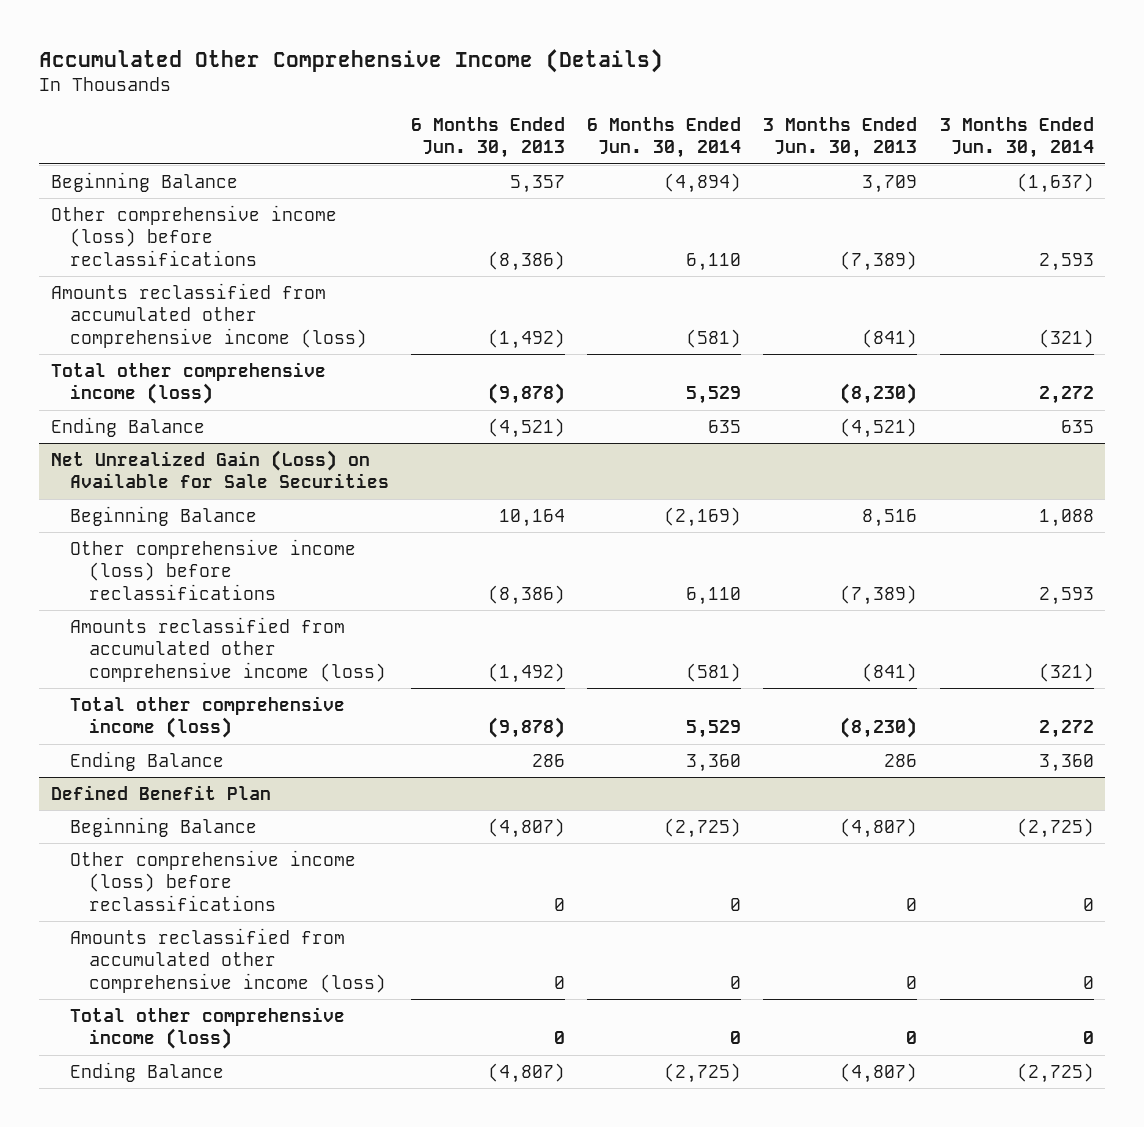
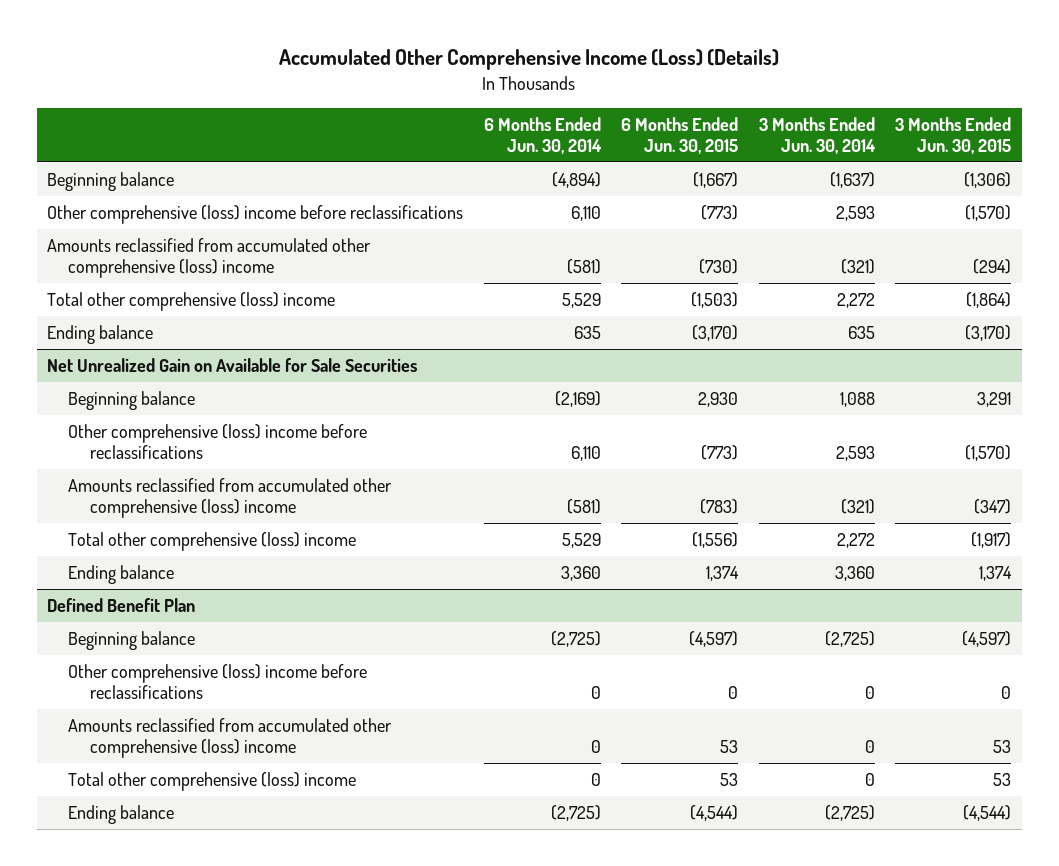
[39,48,664,73] Accumulated Other Comprehensive Income (Details) -> [279,49,780,71] Accumulated Other Comprehensive Income (Loss) (Details)
[410,116,565,159] 6 Months Ended Jun. 30, 2013 -> none
[763,116,918,159] 3 Months Ended Jun. 30, 2013 -> none
none -> [621,117,739,155] 6 Months Ended Jun. 30, 2015
none -> [895,117,1012,155] 3 Months Ended Jun. 30, 2015
[50,171,238,192] Beginning Balance -> [47,172,175,192] Beginning balance
[50,204,337,266] Other comprehensive income (loss) before reclassifications -> [47,205,464,225] Other comprehensive (loss) income before reclassifications
[50,282,367,348] Amounts reclassified from accumulated other comprehensive income (loss) -> [47,238,372,279] Amounts reclassified from accumulated other comprehensive (loss) income
[50,361,326,405] Total other comprehensive income (loss) -> [47,292,336,312] Total other comprehensive (loss) income
[50,416,205,437] Ending Balance -> [47,325,154,345] Ending balance
[50,449,389,489] Net Unrealized Gain (Loss) on Available for Sale Securities -> [47,358,418,373] Net Unrealized Gain on Available for Sale Securities
[69,505,257,526] Beginning Balance -> [68,391,196,411] Beginning balance
[69,538,356,600] Other comprehensive income (loss) before reclassifications -> [68,424,368,460] Other comprehensive (loss) income before reclassifications
[69,616,386,682] Amounts reclassified from accumulated other comprehensive income (loss) -> [68,478,393,519] Amounts reclassified from accumulated other comprehensive (loss) income
[69,695,345,739] Total other comprehensive income (loss) -> [68,532,357,552] Total other comprehensive (loss) income
[69,750,224,771] Ending Balance -> [68,565,175,585] Ending balance
[69,816,257,837] Beginning Balance -> [68,631,196,651] Beginning balance
[69,849,356,911] Other comprehensive income (loss) before reclassifications -> [68,664,368,700] Other comprehensive (loss) income before reclassifications
[69,927,386,993] Amounts reclassified from accumulated other comprehensive income (loss) -> [68,718,393,759] Amounts reclassified from accumulated other comprehensive (loss) income
[69,1006,345,1050] Total other comprehensive income (loss) -> [68,772,357,792] Total other comprehensive (loss) income
[69,1061,224,1082] Ending Balance -> [68,805,175,825] Ending balance

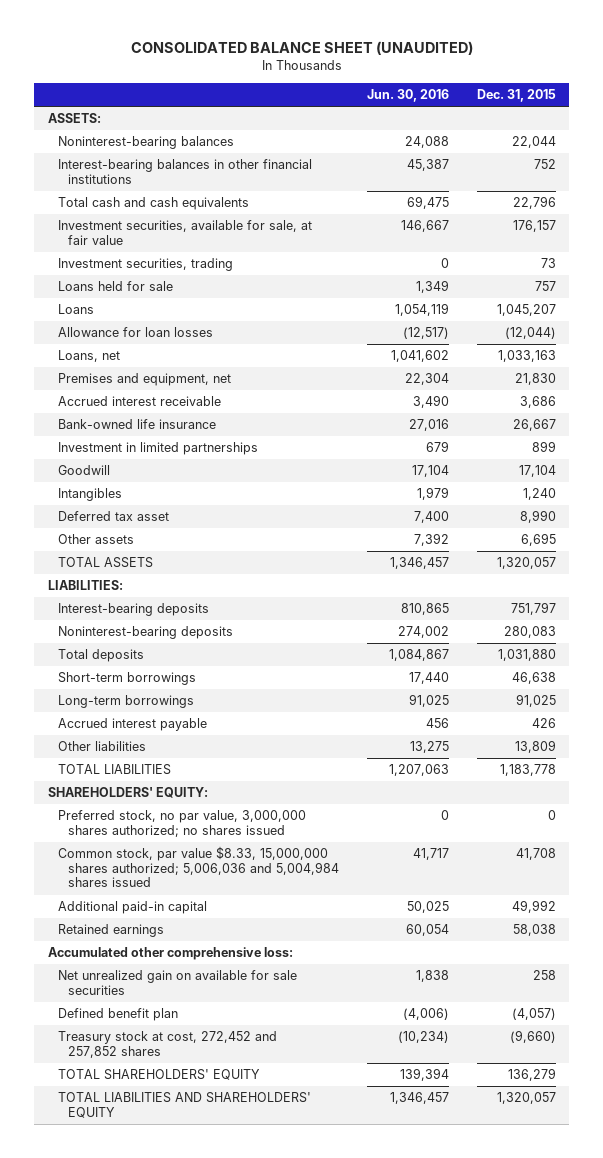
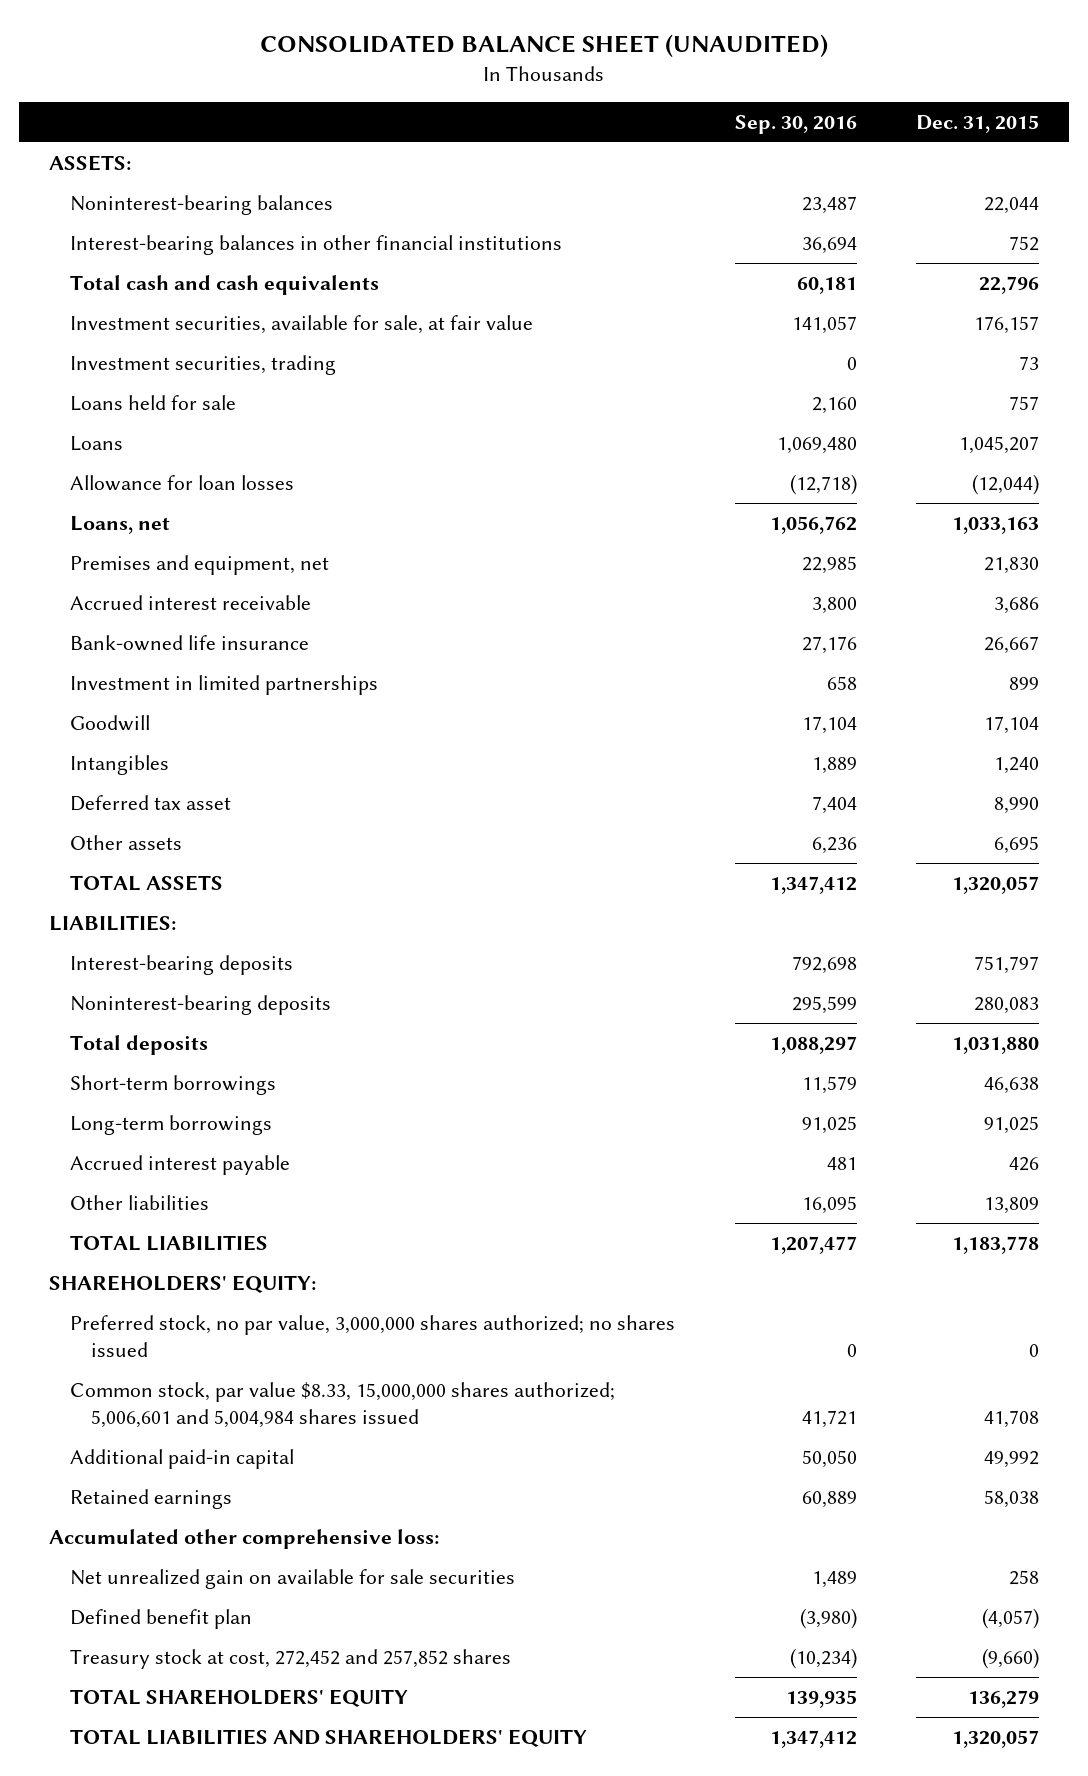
[366,89,449,103] Jun. 30, 2016 -> none
none -> [734,114,857,134] Sep. 30, 2016
[57,846,339,888] Common stock, par value $8.33, 15,000,000 shares authorized; 5,006,036 and 5,004,984 shares issued -> [69,1381,615,1429] Common stock, par value $8.33, 15,000,000 shares authorized; 5,006,601 and 5,004,984 shares issued

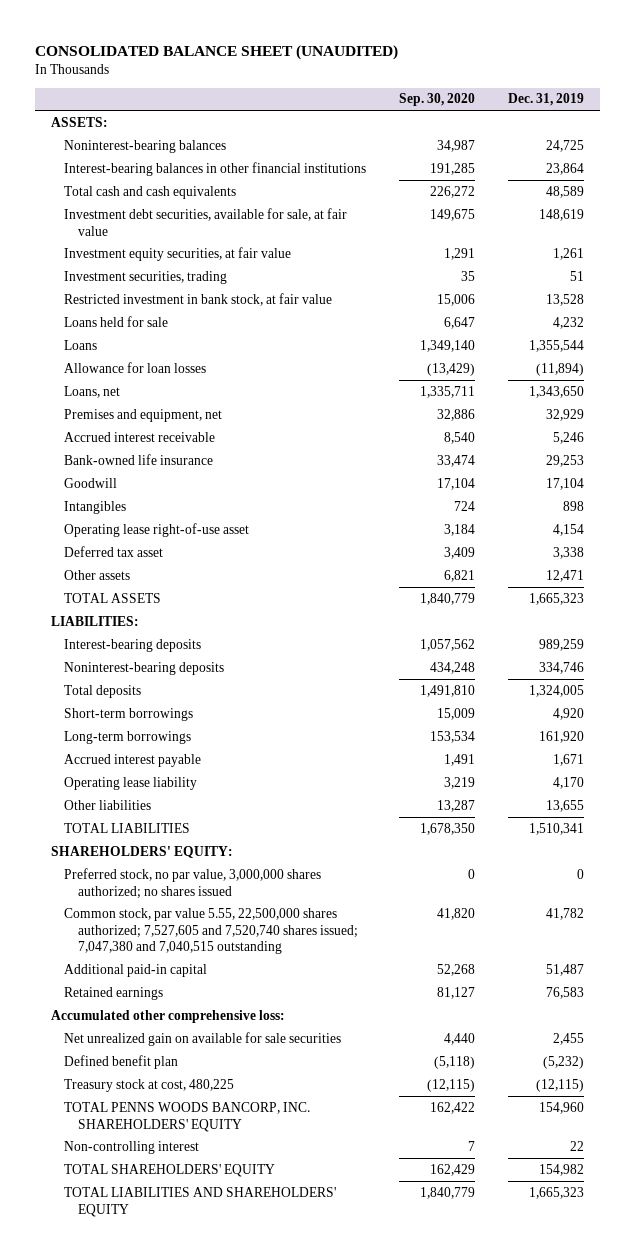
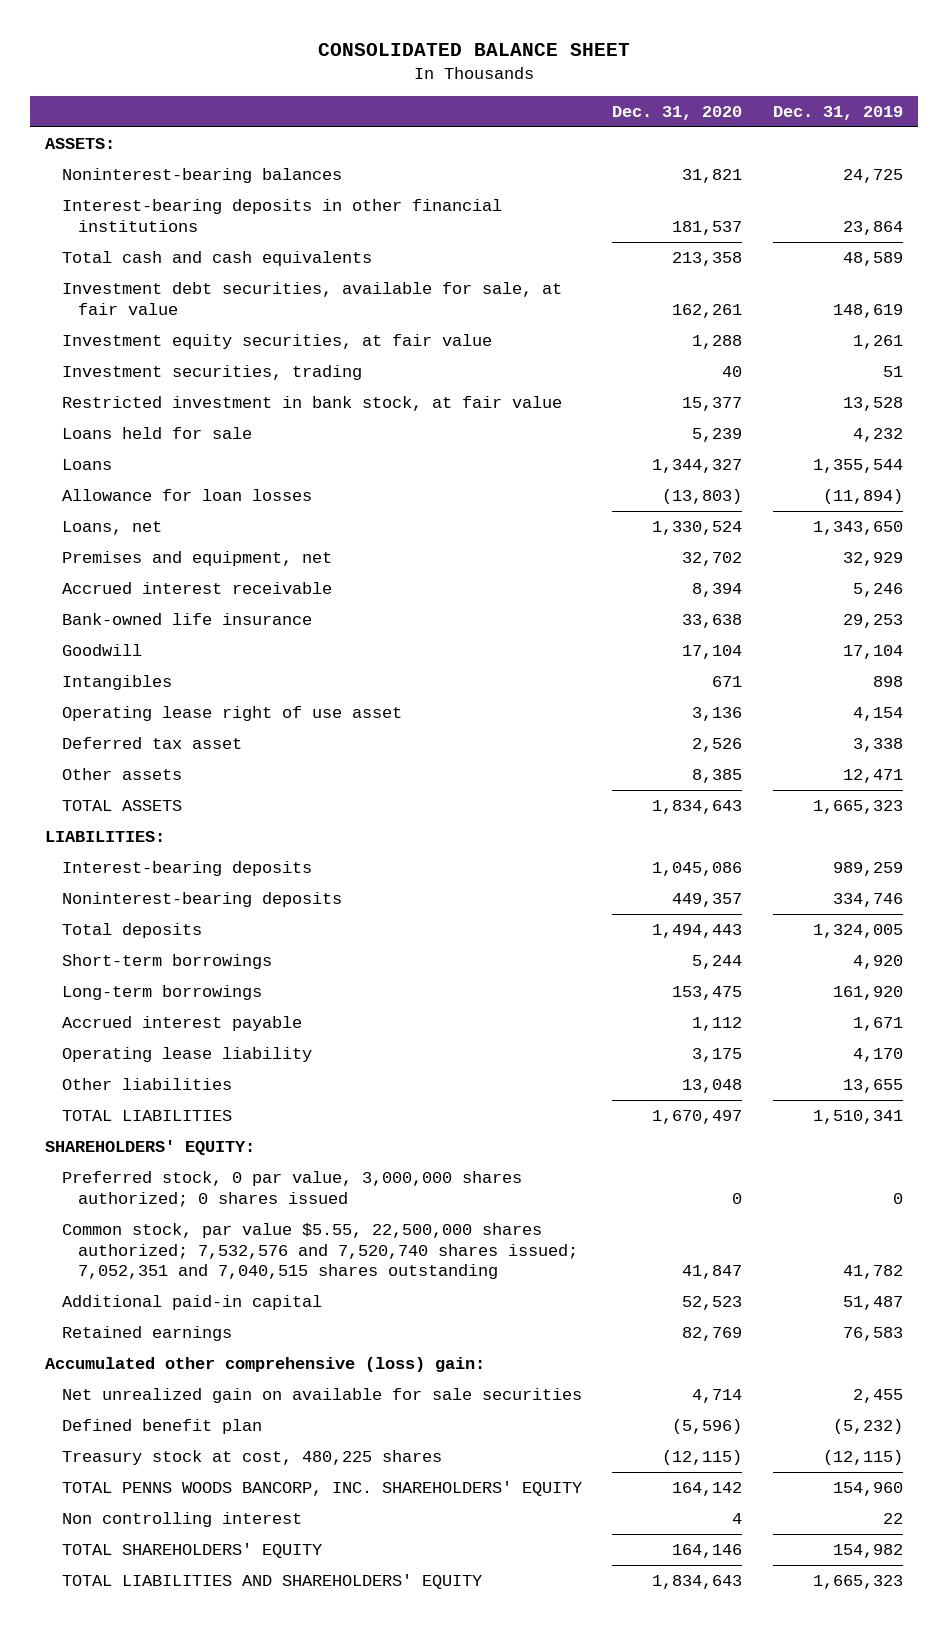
[34,44,398,60] CONSOLIDATED BALANCE SHEET (UNAUDITED) -> [317,42,630,56] CONSOLIDATED BALANCE SHEET
[399,93,476,107] Sep. 30, 2020 -> none
none -> [612,105,743,120] Dec. 31, 2020
[64,161,367,176] Interest-bearing balances in other financial institutions -> [61,199,502,232] Interest-bearing deposits in other financial institutions
[64,522,250,537] Operating lease right-of-use asset -> [61,706,402,722] Operating lease right of use asset
[64,867,322,899] Preferred stock, no par value, 3,000,000 shares authorized; no shares issued -> [61,1171,522,1207] Preferred stock, 0 par value, 3,000,000 shares authorized; 0 shares issued
[64,907,358,955] Common stock, par value 5.55, 22,500,000 shares authorized; 7,527,605 and 7,520,740 shares issued; 7,047,380 and 7,040,515 outstanding -> [61,1223,579,1280] Common stock, par value $5.55, 22,500,000 shares authorized; 7,532,576 and 7,520,740 shares issued; 7,052,351 and 7,040,515 shares outstanding
[50,1009,285,1023] Accumulated other comprehensive loss: -> [44,1357,485,1373] Accumulated other comprehensive (loss) gain:
[64,1078,235,1092] Treasury stock at cost, 480,225 -> [61,1450,442,1466] Treasury stock at cost, 480,225 shares
[64,1140,200,1154] Non-controlling interest -> [61,1512,302,1528] Non controlling interest

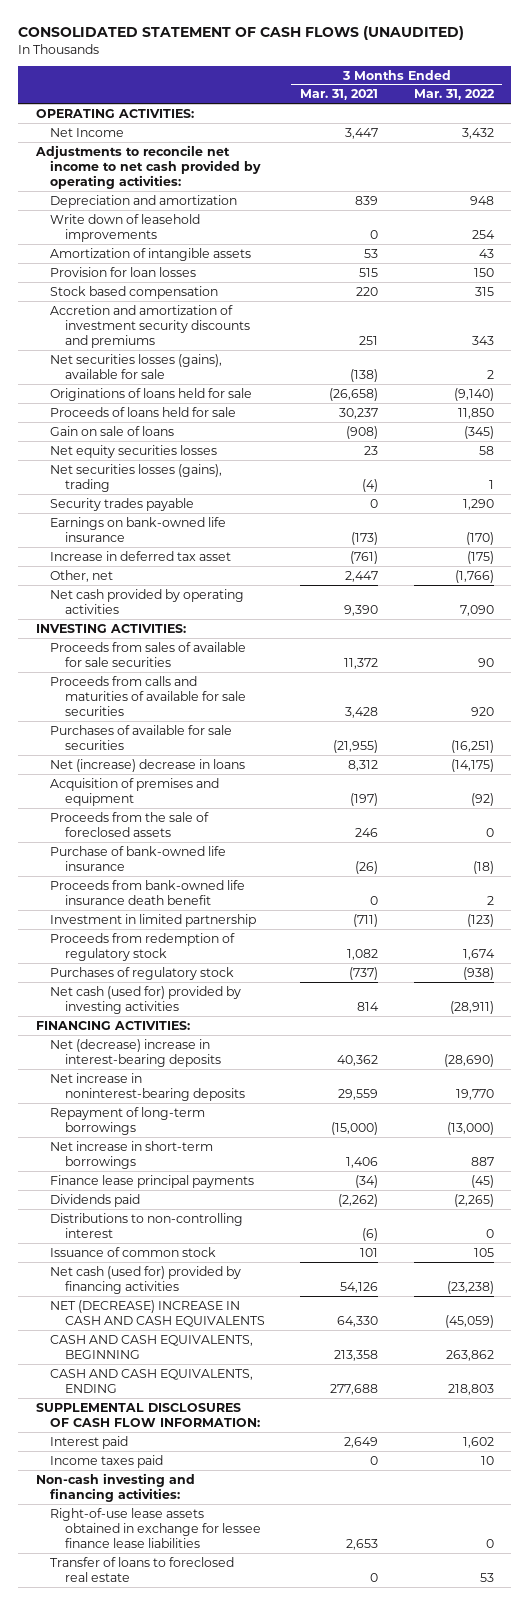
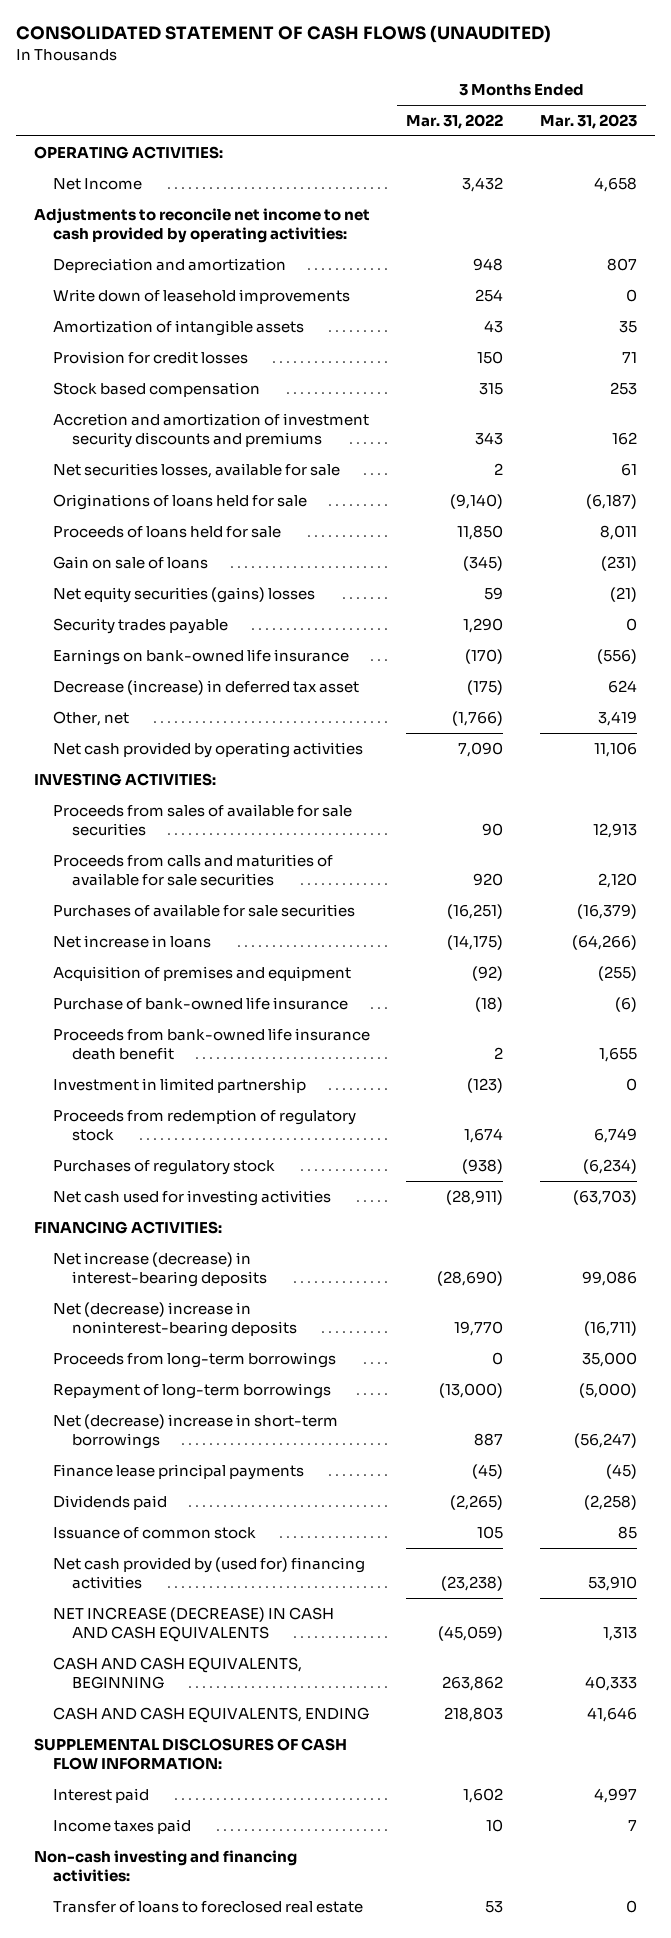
[300,89,379,101] Mar. 31, 2021 -> none
none -> [539,113,637,129] Mar. 31, 2023
[50,266,197,277] Provision for loan losses -> [53,350,249,364] Provision for credit losses
[50,353,223,380] Net securities losses (gains), available for sale -> [53,462,341,478] Net securities losses, available for sale
[50,463,223,493] Net securities losses (gains), trading -> none
[50,444,218,458] Net equity securities losses -> [53,586,316,603] Net equity securities (gains) losses
[478,445,494,455] 58 -> [484,586,504,600] 59
[50,550,232,561] Increase in deferred tax asset -> [53,679,360,695] Decrease (increase) in deferred tax asset
[50,758,246,772] Net (increase) decrease in loans -> [53,934,212,948] Net increase in loans
[50,811,210,838] Proceeds from the sale of foreclosed assets -> none
[50,985,242,1015] Net cash (used for) provided by investing activities -> [53,1189,332,1206] Net cash used for investing activities
[50,1038,221,1068] Net (decrease) increase in interest-bearing deposits -> [53,1251,268,1288] Net increase (decrease) in interest-bearing deposits
[50,1072,245,1102] Net increase in noninterest-bearing deposits -> [53,1301,298,1338] Net (decrease) increase in noninterest-bearing deposits
none -> [53,1351,337,1368] Proceeds from long-term borrowings
[50,1140,214,1170] Net increase in short-term borrowings -> [53,1413,339,1450] Net (decrease) increase in short-term borrowings
[50,1212,244,1239] Distributions to non-controlling interest -> none
[50,1265,242,1295] Net cash (used for) provided by financing activities -> [53,1556,366,1590] Net cash provided by (used for) financing activities
[50,1299,265,1328] NET (DECREASE) INCREASE IN CASH AND CASH EQUIVALENTS -> [53,1606,335,1643] NET INCREASE (DECREASE) IN CASH AND CASH EQUIVALENTS
[50,1507,261,1549] Right-of-use lease assets obtained in exchange for lessee finance lease liabilities -> none

